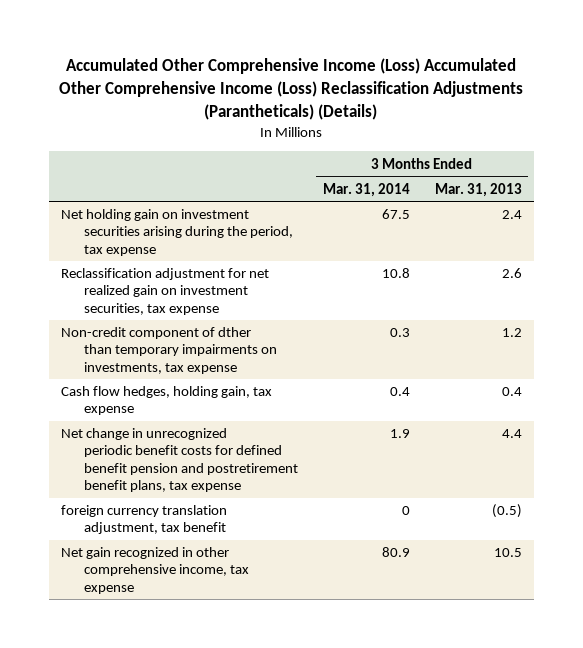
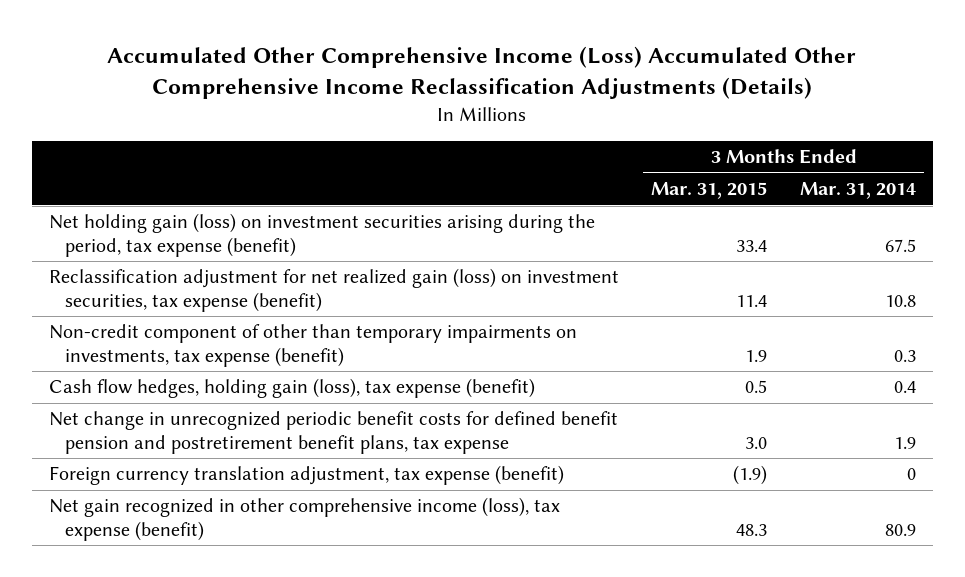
[59,58,524,120] Accumulated Other Comprehensive Income (Loss) Accumulated Other Comprehensive Income (Loss) Reclassification Adjustments (Parantheticals) (Details) -> [107,46,857,100] Accumulated Other Comprehensive Income (Loss) Accumulated Other Comprehensive Income Reclassification Adjustments (Details)
[434,182,522,197] Mar. 31, 2013 -> none
none -> [651,182,768,200] Mar. 31, 2015
[61,209,293,256] Net holding gain on investment securities arising during the period, tax expense -> [48,213,595,257] Net holding gain (loss) on investment securities arising during the period, tax expense (benefit)
[61,268,270,315] Reclassification adjustment for net realized gain on investment securities, tax expense -> [48,268,619,312] Reclassification adjustment for net realized gain (loss) on investment securities, tax expense (benefit)
[61,327,277,374] Non-credit component of dther than temporary impairments on investments, tax expense -> [48,324,577,367] Non-credit component of other than temporary impairments on investments, tax expense (benefit)
[61,386,273,416] Cash flow hedges, holding gain, tax expense -> [48,378,535,399] Cash flow hedges, holding gain (loss), tax expense (benefit)
[61,505,228,535] foreign currency translation adjustment, tax benefit -> [48,465,564,486] Foreign currency translation adjustment, tax expense (benefit)
[61,547,249,594] Net gain recognized in other comprehensive income, tax expense -> [48,497,560,541] Net gain recognized in other comprehensive income (loss), tax expense (benefit)

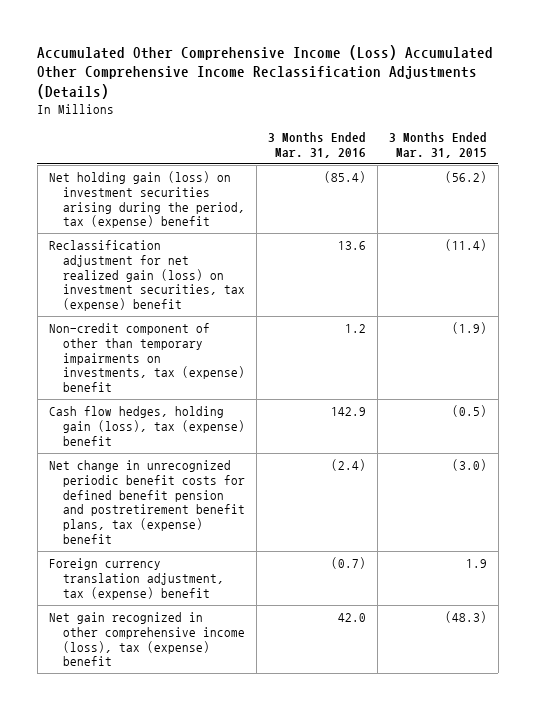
[800,182,917,200] Mar. 31, 2014 -> none
none -> [267,132,366,159] 3 Months Ended Mar. 31, 2016
[48,213,595,257] Net holding gain (loss) on investment securities arising during the period, tax expense (benefit) -> [48,170,245,229] Net holding gain (loss) on investment securities arising during the period, tax (expense) benefit
[736,239,768,252] 33.4 -> [444,170,487,183] (56.2)
[48,268,619,312] Reclassification adjustment for net realized gain (loss) on investment securities, tax expense (benefit) -> [48,239,245,312] Reclassification adjustment for net realized gain (loss) on investment securities, tax (expense) benefit
[736,294,768,307] 11.4 -> [444,238,487,251] (11.4)
[48,324,577,367] Non-credit component of other than temporary impairments on investments, tax expense (benefit) -> [48,322,245,393] Non-credit component of other than temporary impairments on investments, tax (expense) benefit
[745,349,768,362] 1.9 -> [451,321,487,334] (1.9)
[48,378,535,399] Cash flow hedges, holding gain (loss), tax expense (benefit) -> [48,405,245,446] Cash flow hedges, holding gain (loss), tax (expense) benefit
[745,380,768,394] 0.5 -> [451,404,487,417] (0.5)
[48,411,618,454] Net change in unrecognized periodic benefit costs for defined benefit pension and postretirement benefit plans, tax expense -> [48,459,245,545] Net change in unrecognized periodic benefit costs for defined benefit pension and postretirement benefit plans, tax (expense) benefit
[745,436,768,449] 3.0 -> [451,458,487,471] (3.0)
[48,465,564,486] Foreign currency translation adjustment, tax expense (benefit) -> [48,557,224,600] Foreign currency translation adjustment, tax (expense) benefit
[733,465,768,486] (1.9) -> [465,558,487,568] 1.9
[48,497,560,541] Net gain recognized in other comprehensive income (loss), tax expense (benefit) -> [48,611,245,667] Net gain recognized in other comprehensive income (loss), tax (expense) benefit
[736,523,768,536] 48.3 -> [444,610,487,623] (48.3)

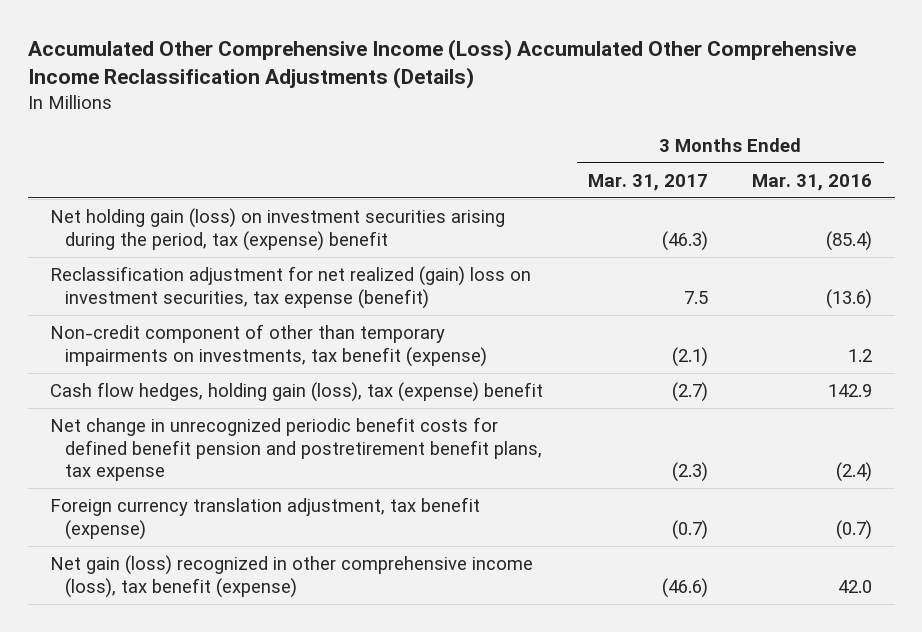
[388,132,487,159] 3 Months Ended Mar. 31, 2015 -> none
none -> [587,173,708,191] Mar. 31, 2017
[48,239,245,312] Reclassification adjustment for net realized gain (loss) on investment securities, tax (expense) benefit -> [49,266,531,309] Reclassification adjustment for net realized (gain) loss on investment securities, tax expense (benefit)
[337,240,366,250] 13.6 -> [826,288,873,309] (13.6)
[48,322,245,393] Non-credit component of other than temporary impairments on investments, tax (expense) benefit -> [49,324,488,367] Non-credit component of other than temporary impairments on investments, tax benefit (expense)
[48,459,245,545] Net change in unrecognized periodic benefit costs for defined benefit pension and postretirement benefit plans, tax (expense) benefit -> [49,417,543,482] Net change in unrecognized periodic benefit costs for defined benefit pension and postretirement benefit plans, tax expense
[48,557,224,600] Foreign currency translation adjustment, tax (expense) benefit -> [49,497,480,540] Foreign currency translation adjustment, tax benefit (expense)
[48,611,245,667] Net gain recognized in other comprehensive income (loss), tax (expense) benefit -> [49,555,533,598] Net gain (loss) recognized in other comprehensive income (loss), tax benefit (expense)

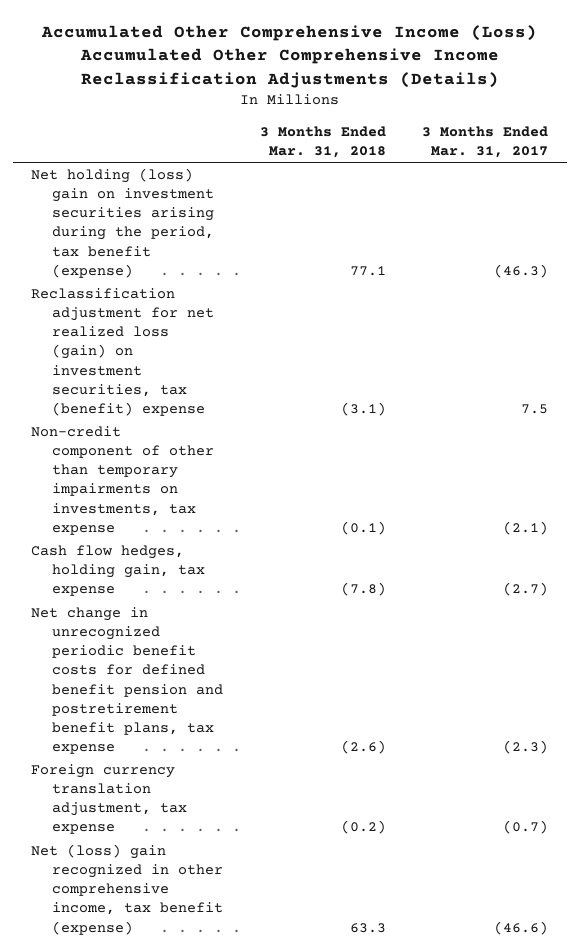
[752,173,873,191] Mar. 31, 2016 -> none
none -> [259,125,386,158] 3 Months Ended Mar. 31, 2018
[49,208,505,251] Net holding gain (loss) on investment securities arising during the period, tax (expense) benefit -> [31,168,214,278] Net holding (loss) gain on investment securities arising during the period, tax benefit (expense)
[49,266,531,309] Reclassification adjustment for net realized (gain) loss on investment securities, tax expense (benefit) -> [31,288,214,416] Reclassification adjustment for net realized loss (gain) on investment securities, tax (benefit) expense
[49,324,488,367] Non-credit component of other than temporary impairments on investments, tax benefit (expense) -> [31,426,214,535] Non-credit component of other than temporary impairments on investments, tax expense
[49,382,543,403] Cash flow hedges, holding gain (loss), tax (expense) benefit -> [31,545,205,597] Cash flow hedges, holding gain, tax expense
[49,497,480,540] Foreign currency translation adjustment, tax benefit (expense) -> [31,764,187,835] Foreign currency translation adjustment, tax expense
[49,555,533,598] Net gain (loss) recognized in other comprehensive income (loss), tax benefit (expense) -> [31,844,223,935] Net (loss) gain recognized in other comprehensive income, tax benefit (expense)

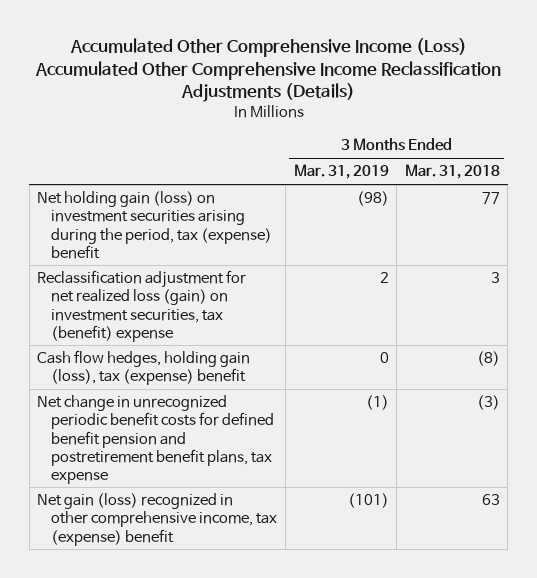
[422,125,549,158] 3 Months Ended Mar. 31, 2017 -> none
none -> [293,164,389,180] Mar. 31, 2019
[31,426,214,535] Non-credit component of other than temporary impairments on investments, tax expense -> none
[31,764,187,835] Foreign currency translation adjustment, tax expense -> none
[31,168,214,278] Net holding (loss) gain on investment securities arising during the period, tax benefit (expense) -> [37,191,273,259] Net holding gain (loss) on investment securities arising during the period, tax (expense) benefit
[349,265,386,276] 77.1 -> [481,192,500,205] 77
[340,401,386,416] (3.1) -> [490,272,500,284] 3
[31,545,205,597] Cash flow hedges, holding gain, tax expense -> [37,350,251,386] Cash flow hedges, holding gain (loss), tax (expense) benefit
[340,582,386,597] (7.8) -> [476,351,500,367] (8)
[340,739,386,754] (2.6) -> [476,395,500,411] (3)
[31,844,223,935] Net (loss) gain recognized in other comprehensive income, tax benefit (expense) -> [37,493,278,546] Net gain (loss) recognized in other comprehensive income, tax (expense) benefit
[349,922,386,933] 63.3 -> [481,494,500,506] 63

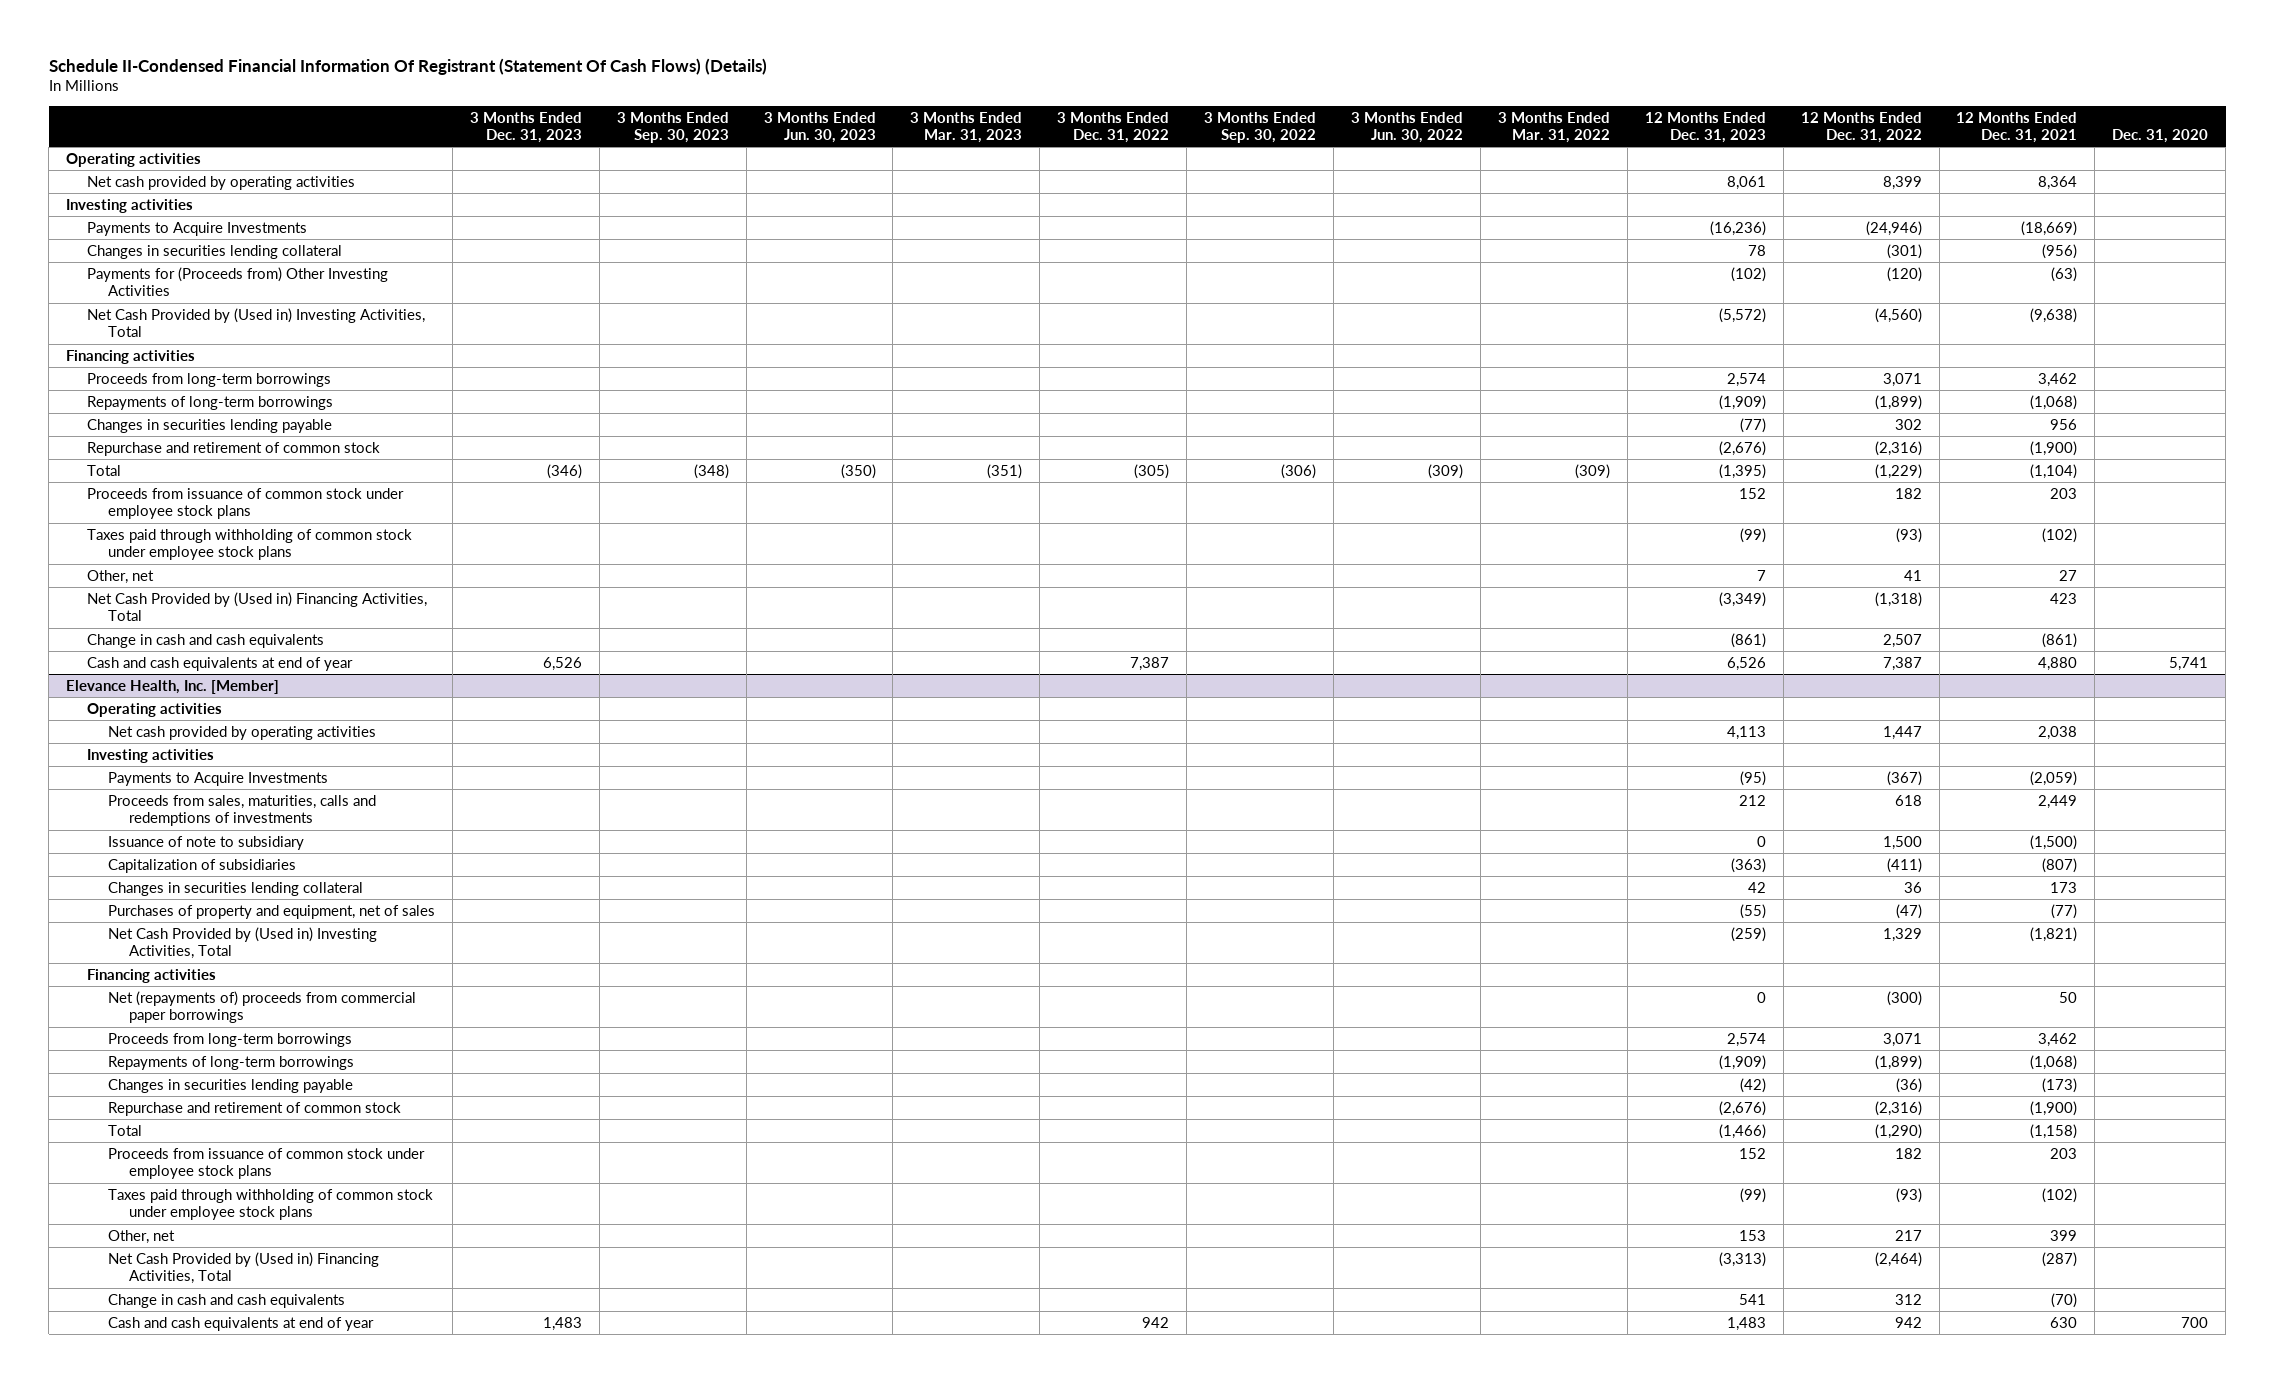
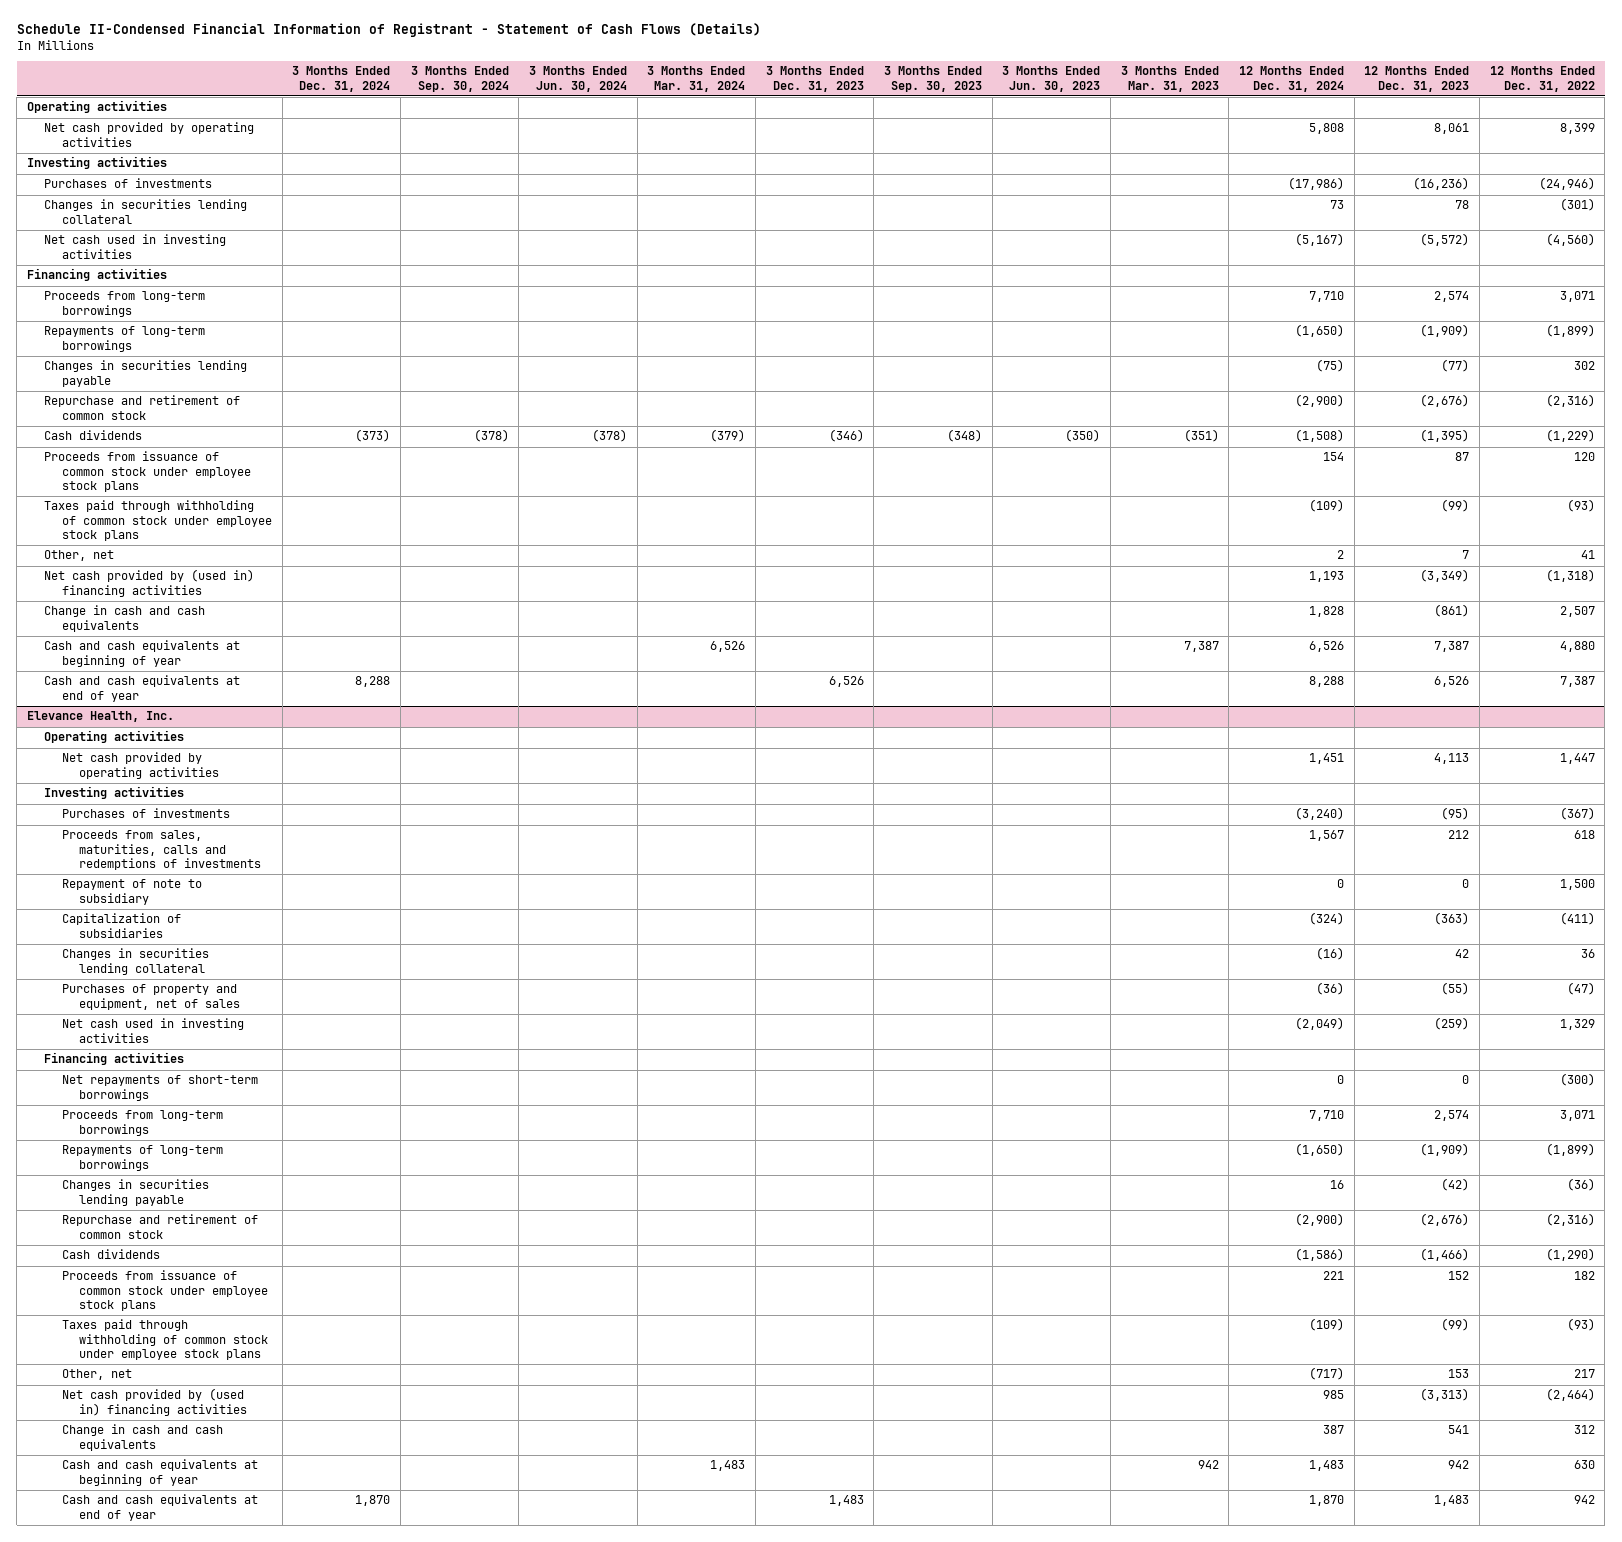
[48,57,767,75] Schedule II-Condensed Financial Information Of Registrant (Statement Of Cash Flows) (Details) -> [16,23,761,38] Schedule II-Condensed Financial Information of Registrant - Statement of Cash Flows (Details)
[1057,111,1170,144] 3 Months Ended Dec. 31, 2022 -> none
[1204,111,1317,144] 3 Months Ended Sep. 30, 2022 -> none
[1351,111,1464,144] 3 Months Ended Jun. 30, 2022 -> none
[1497,111,1610,144] 3 Months Ended Mar. 31, 2022 -> none
[1956,111,2078,144] 12 Months Ended Dec. 31, 2021 -> none
[2112,129,2209,144] Dec. 31, 2020 -> none
none -> [292,66,391,92] 3 Months Ended Dec. 31, 2024
none -> [410,66,509,92] 3 Months Ended Sep. 30, 2024
none -> [528,66,627,92] 3 Months Ended Jun. 30, 2024
none -> [647,66,746,92] 3 Months Ended Mar. 31, 2024
none -> [1239,66,1345,92] 12 Months Ended Dec. 31, 2024
[87,221,308,236] Payments to Acquire Investments -> [44,178,213,189] Purchases of investments
[87,266,389,297] Payments for (Proceeds from) Other Investing Activities -> none
[87,307,426,338] Net Cash Provided by (Used in) Investing Activities, Total -> [44,234,227,259] Net cash used in investing activities
[87,464,122,476] Total -> [44,430,143,441] Cash dividends
[1738,487,1766,499] 152 -> [1455,452,1470,462] 87
[1894,487,1922,499] 182 -> [1573,452,1595,462] 120
[87,591,428,622] Net Cash Provided by (Used in) Financing Activities, Total -> [44,569,255,597] Net cash provided by (used in) financing activities
none -> [44,640,241,667] Cash and cash equivalents at beginning of year
[66,679,280,694] Elevance Health, Inc. [Member] -> [26,711,174,723] Elevance Health, Inc.
[107,771,328,786] Payments to Acquire Investments -> [61,808,230,819] Purchases of investments
[107,835,304,850] Issuance of note to subsidiary -> [61,879,202,905] Repayment of note to subsidiary
[107,926,377,960] Net Cash Provided by (Used in) Investing Activities, Total -> [61,1018,244,1043] Net cash used in investing activities
[107,990,416,1024] Net (repayments of) proceeds from commercial paper borrowings -> [61,1075,258,1101] Net repayments of short-term borrowings
[107,1124,142,1136] Total -> [61,1249,160,1260] Cash dividends
[107,1251,379,1285] Net Cash Provided by (Used in) Financing Activities, Total -> [61,1388,248,1416] Net cash provided by (used in) financing activities
none -> [61,1459,258,1486] Cash and cash equivalents at beginning of year

